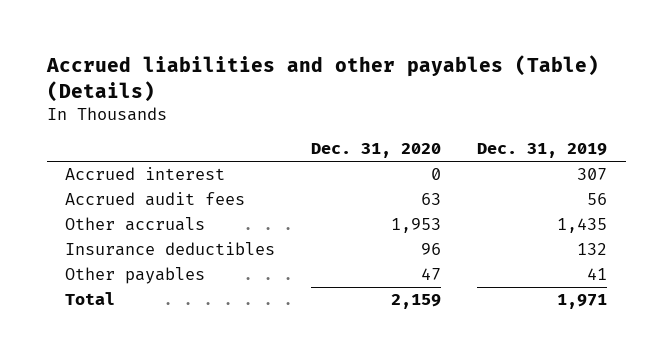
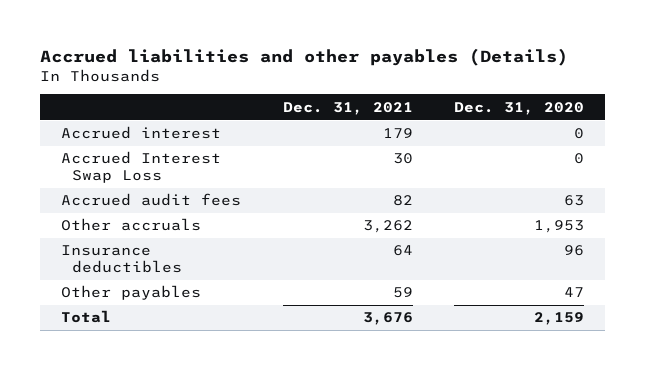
[45,55,599,102] Accrued liabilities and other payables (Table) (Details) -> [40,47,569,66] Accrued liabilities and other payables (Details)
[477,143,608,159] Dec. 31, 2019 -> none
none -> [282,101,413,115] Dec. 31, 2021
none -> [60,151,221,184] Accrued Interest Swap Loss

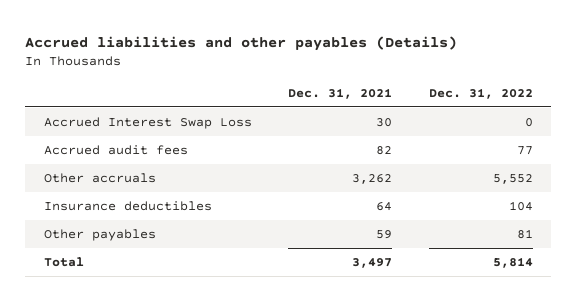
[454,101,585,115] Dec. 31, 2020 -> none
none -> [428,87,533,99] Dec. 31, 2022
[60,126,221,140] Accrued interest -> none
[362,312,413,326] 3,676 -> [352,258,393,269] 3,497

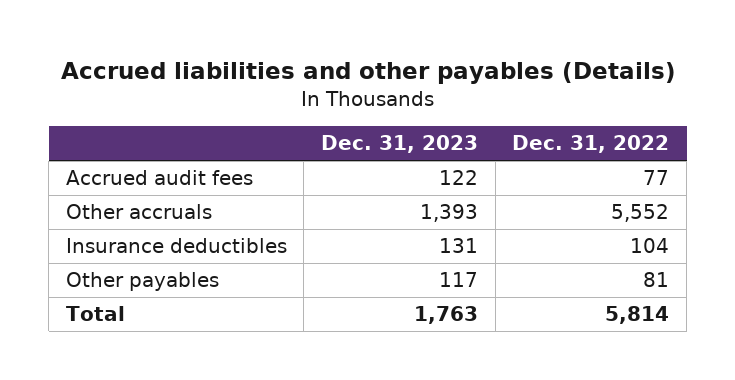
[288,87,393,99] Dec. 31, 2021 -> none
none -> [321,135,479,154] Dec. 31, 2023
[43,117,252,130] Accrued Interest Swap Loss -> none

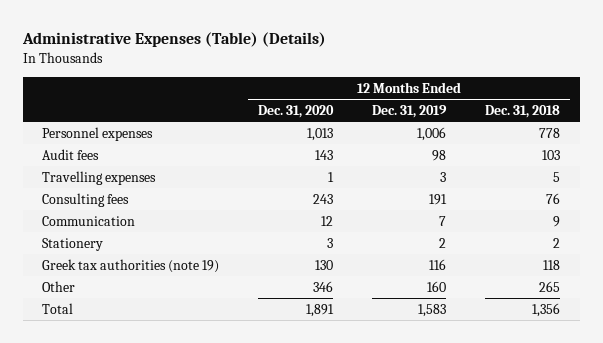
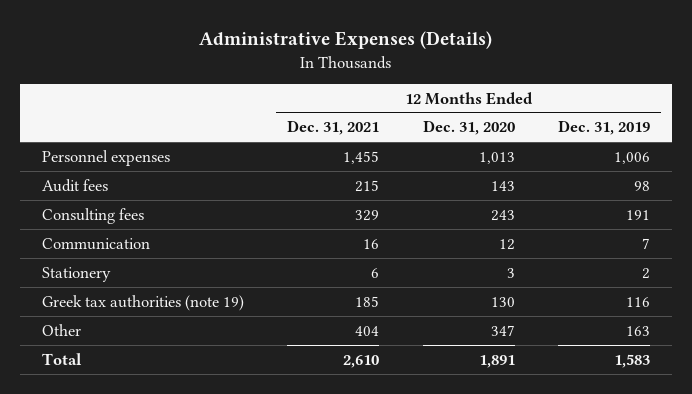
[21,32,326,48] Administrative Expenses (Table) (Details) -> [198,31,492,50] Administrative Expenses (Details)
[485,104,561,118] Dec. 31, 2018 -> none
none -> [287,120,380,136] Dec. 31, 2021
[42,170,157,185] Travelling expenses -> none
[313,280,334,292] 346 -> [490,324,515,336] 347
[427,280,447,292] 160 -> [625,325,650,336] 163

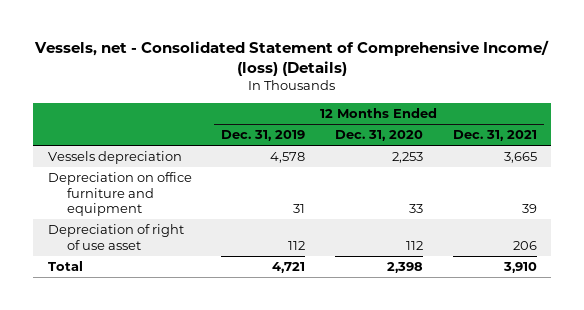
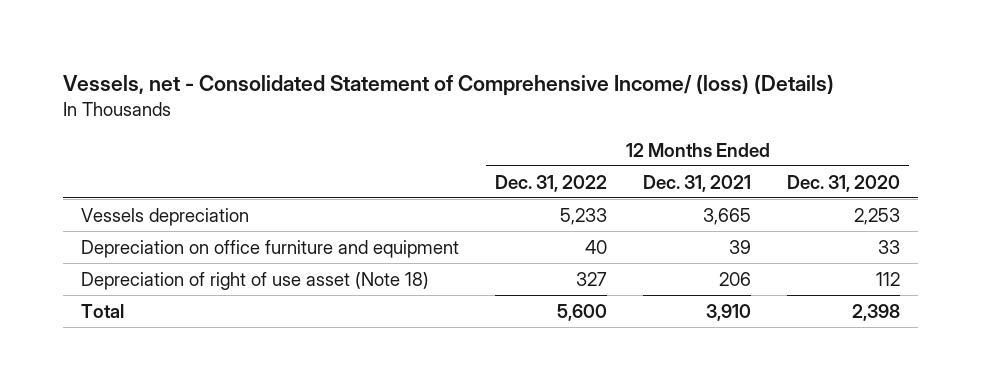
[221,130,306,142] Dec. 31, 2019 -> none
none -> [494,174,607,192] Dec. 31, 2022
[47,224,184,250] Depreciation of right of use asset -> [80,271,429,290] Depreciation of right of use asset (Note 18)

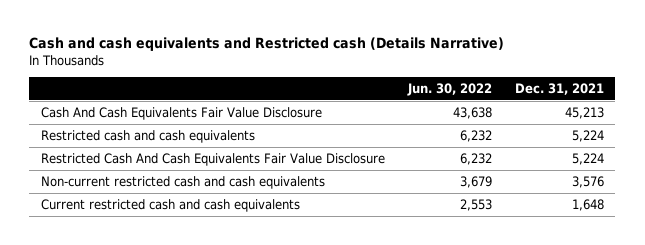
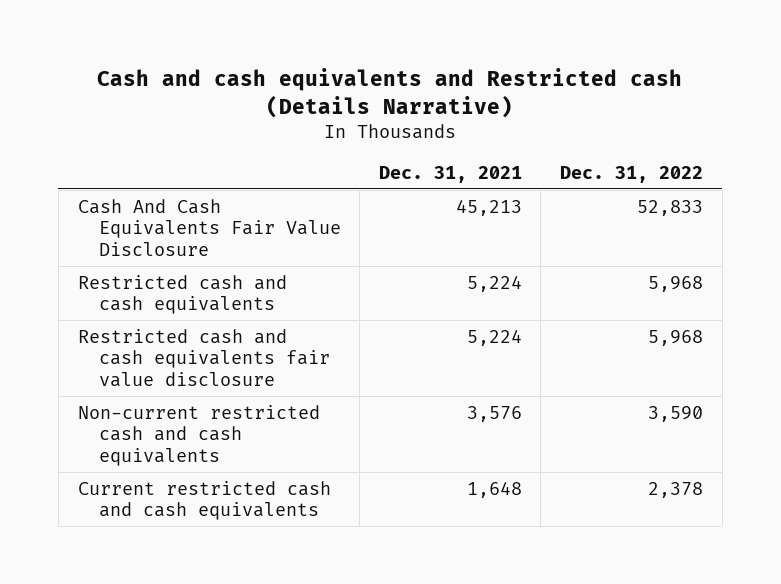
[406,83,492,97] Jun. 30, 2022 -> none
none -> [560,165,704,183] Dec. 31, 2022
[40,152,385,166] Restricted Cash And Cash Equivalents Fair Value Disclosure -> [77,328,330,387] Restricted cash and cash equivalents fair value disclosure

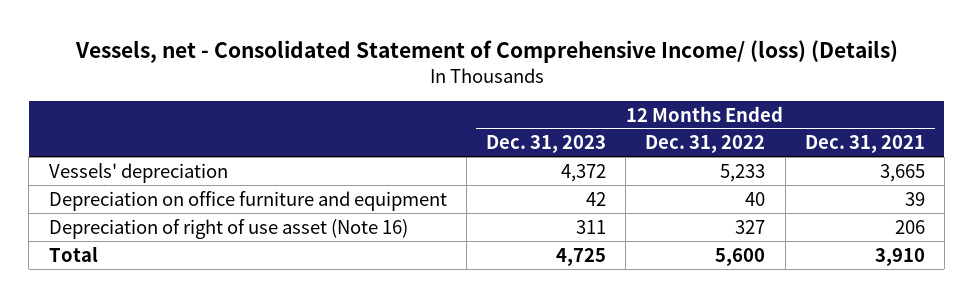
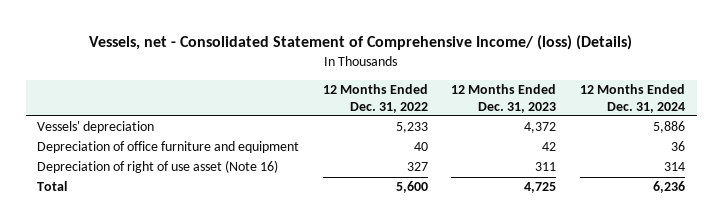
[804,135,925,154] Dec. 31, 2021 -> none
none -> [579,84,685,113] 12 Months Ended Dec. 31, 2024
[48,190,447,211] Depreciation on office furniture and equipment -> [37,141,300,154] Depreciation of office furniture and equipment

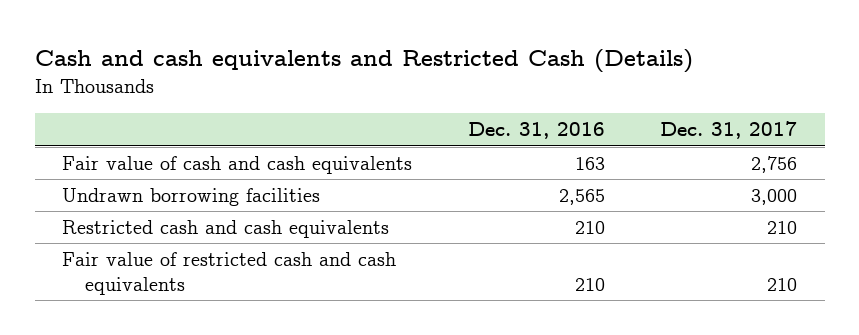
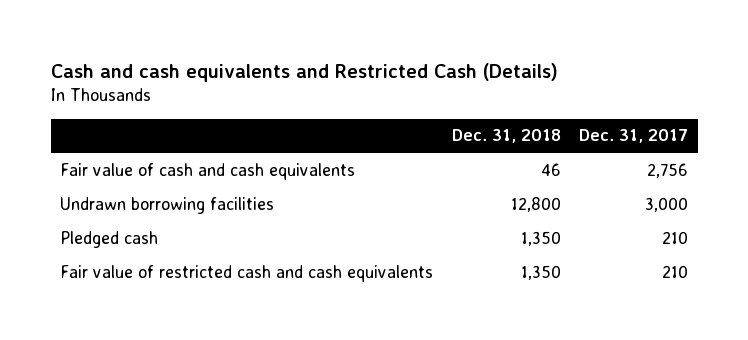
[467,122,605,140] Dec. 31, 2016 -> none
none -> [451,129,561,144] Dec. 31, 2018
[62,220,390,239] Restricted cash and cash equivalents -> [60,230,159,248] Pledged cash

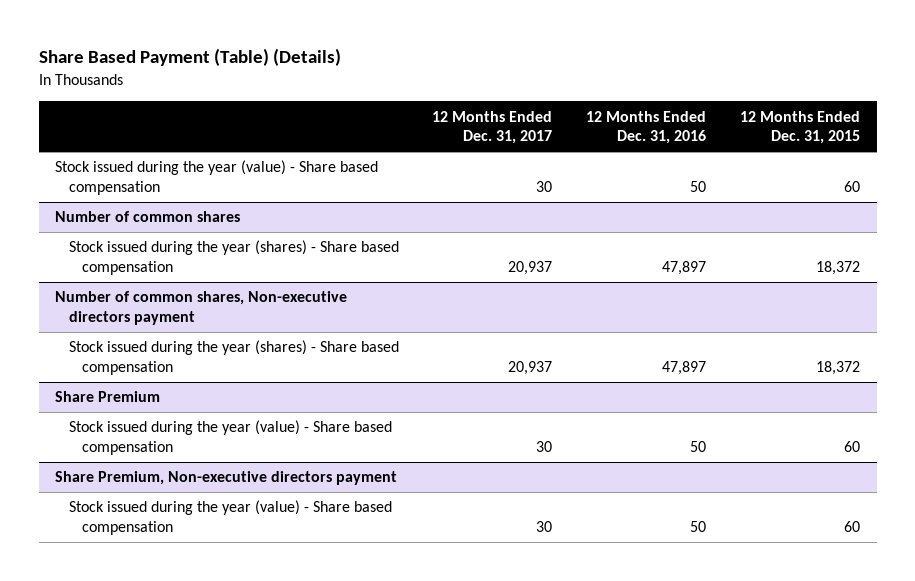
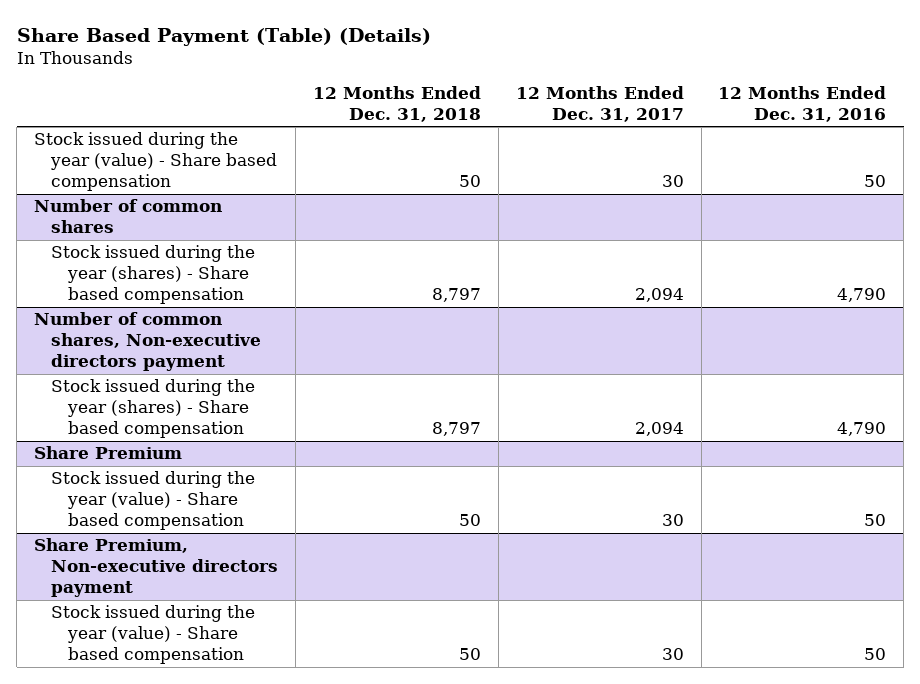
[740,110,861,145] 12 Months Ended Dec. 31, 2015 -> none
none -> [312,85,481,122] 12 Months Ended Dec. 31, 2018
[508,261,553,276] 20,937 -> [634,288,684,303] 2,094
[662,261,707,276] 47,897 -> [837,288,887,303] 4,790
[508,361,553,376] 20,937 -> [634,422,684,437] 2,094
[662,361,707,376] 47,897 -> [837,422,887,437] 4,790

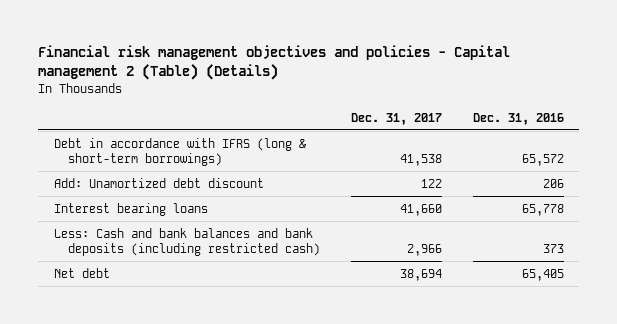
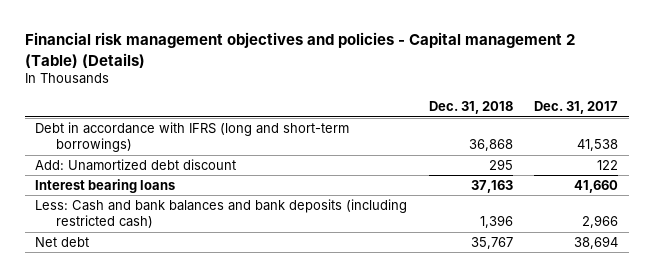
[472,112,564,125] Dec. 31, 2016 -> none
none -> [428,101,513,115] Dec. 31, 2018
[53,137,306,167] Debt in accordance with IFRS (long & short-term borrowings) -> [35,121,350,153] Debt in accordance with IFRS (long and short-term borrowings)

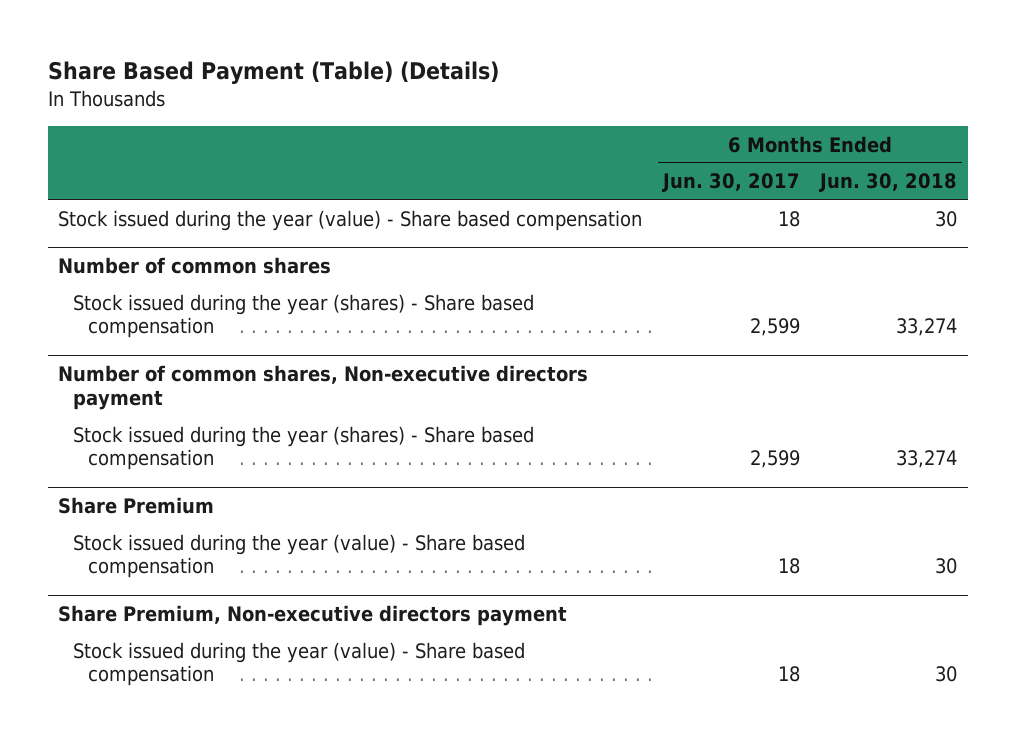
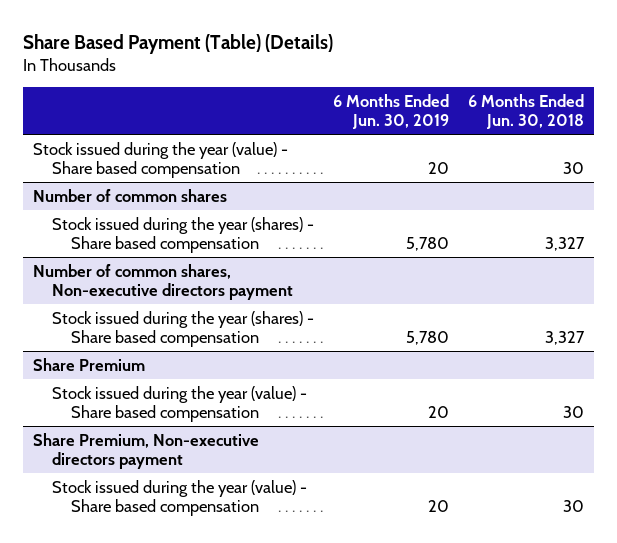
[661,173,800,193] Jun. 30, 2017 -> none
none -> [333,93,450,129] 6 Months Ended Jun. 30, 2019
[896,318,958,337] 33,274 -> [545,236,586,251] 3,327
[896,450,958,469] 33,274 -> [545,330,586,345] 3,327

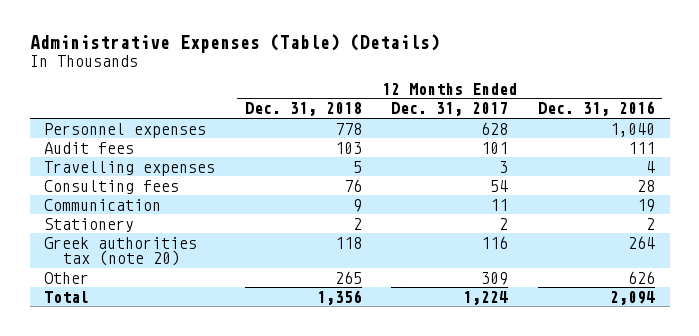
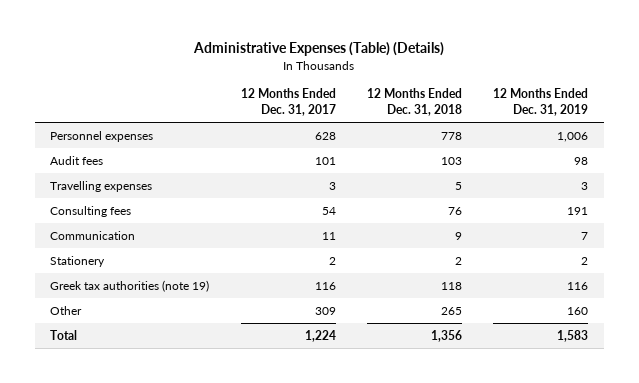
[537,101,655,117] Dec. 31, 2016 -> none
none -> [493,88,589,116] 12 Months Ended Dec. 31, 2019
[44,236,198,267] Greek authorities tax (note 20) -> [50,279,210,292] Greek tax authorities (note 19)

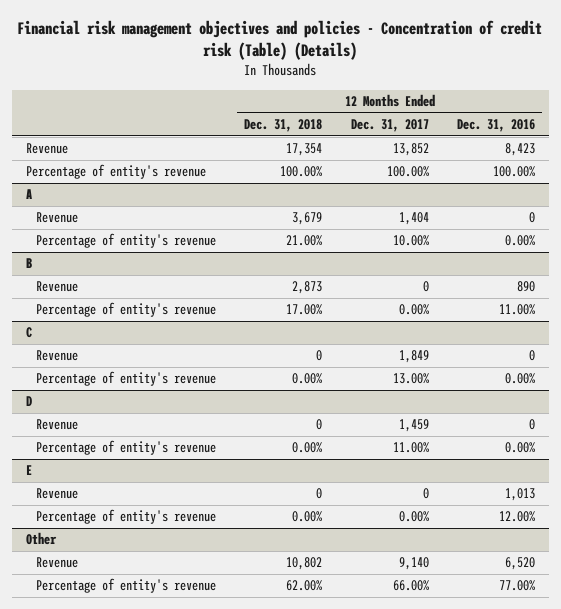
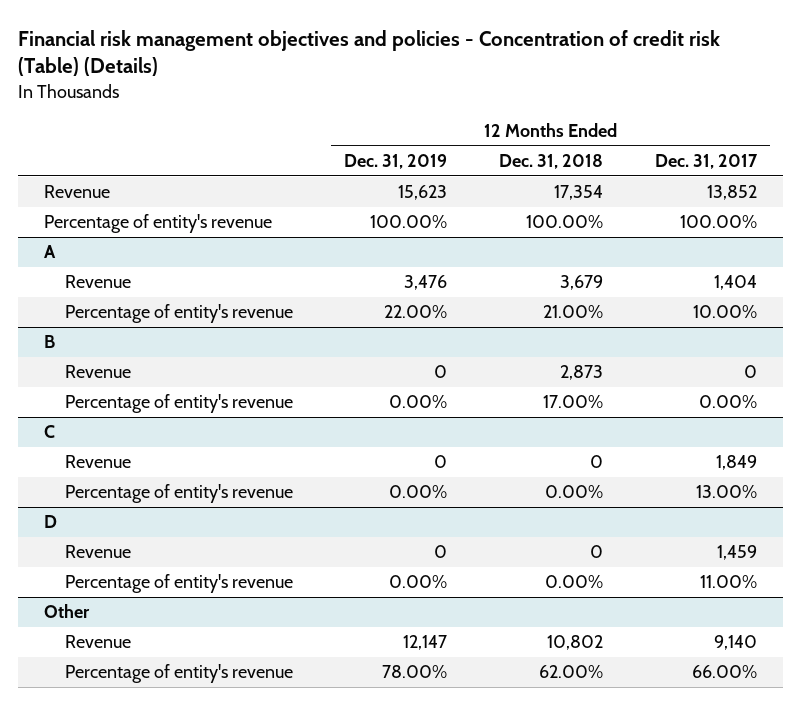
[456,119,535,133] Dec. 31, 2016 -> none
none -> [344,153,448,169] Dec. 31, 2019
[26,465,33,476] E -> none
[36,488,79,500] Revenue -> none
[36,509,217,525] Percentage of entity's revenue -> none

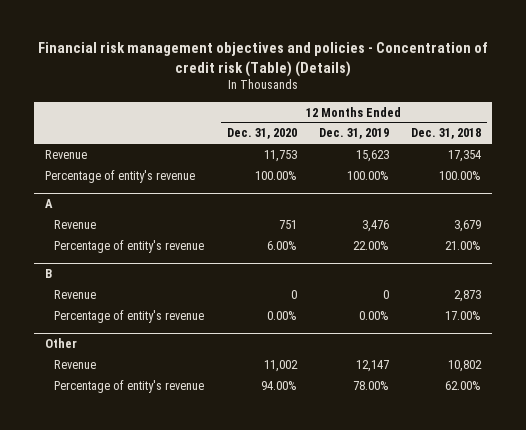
[654,153,758,169] Dec. 31, 2017 -> none
none -> [226,128,297,140] Dec. 31, 2020
[44,425,56,439] C -> none
[64,455,131,469] Revenue -> none
[64,484,293,504] Percentage of entity's revenue -> none
[44,515,58,529] D -> none
[64,545,131,559] Revenue -> none
[64,574,293,594] Percentage of entity's revenue -> none

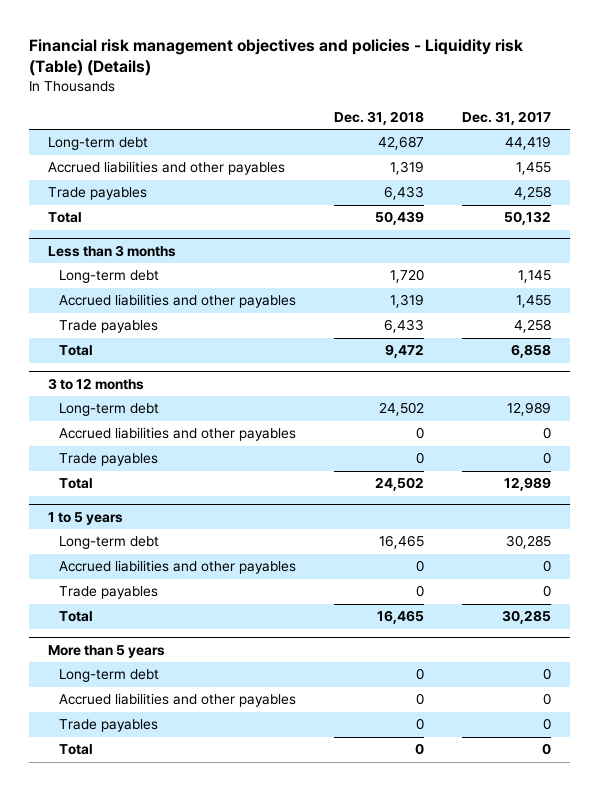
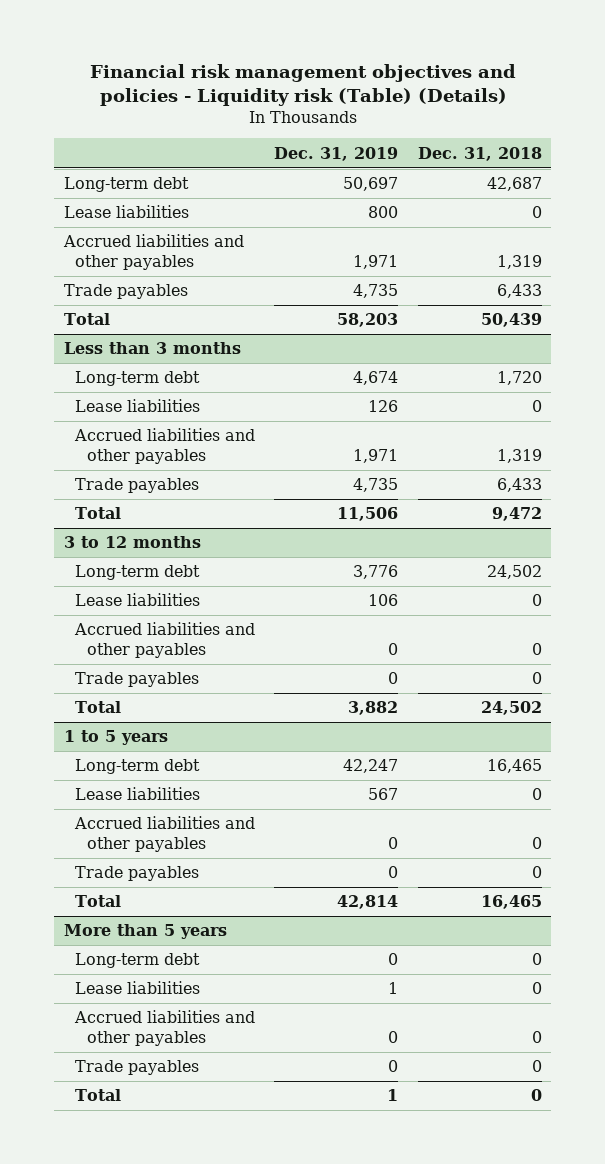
[461,111,551,126] Dec. 31, 2017 -> none
none -> [274,146,399,161] Dec. 31, 2019
none -> [63,205,189,219] Lease liabilities
none -> [75,399,201,413] Lease liabilities
none -> [75,593,201,607] Lease liabilities
none -> [75,787,201,801] Lease liabilities
none -> [75,981,201,995] Lease liabilities

